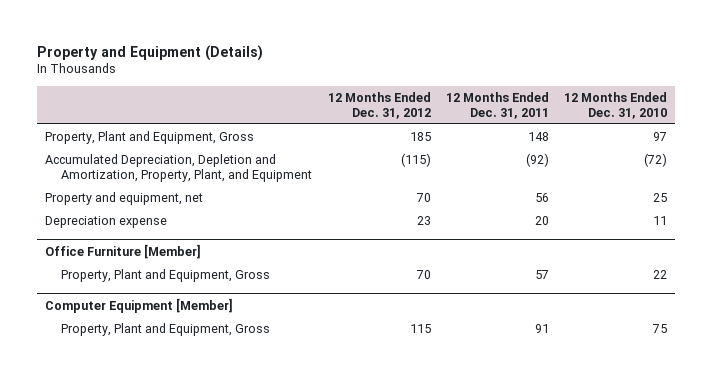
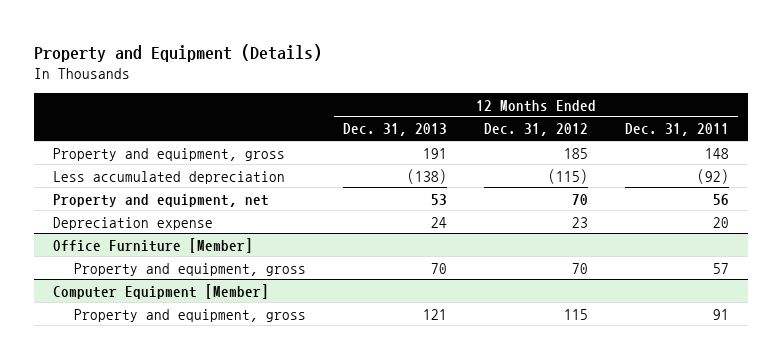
[564,91,668,119] 12 Months Ended Dec. 31, 2010 -> none
none -> [343,123,448,137] Dec. 31, 2013
[44,130,254,144] Property, Plant and Equipment, Gross -> [52,147,285,161] Property and equipment, gross
[44,153,313,183] Accumulated Depreciation, Depletion and Amortization, Property, Plant, and Equipment -> [52,170,285,184] Less accumulated depreciation
[61,268,271,282] Property, Plant and Equipment, Gross -> [74,262,307,276] Property and equipment, gross
[61,322,271,336] Property, Plant and Equipment, Gross -> [74,308,307,322] Property and equipment, gross

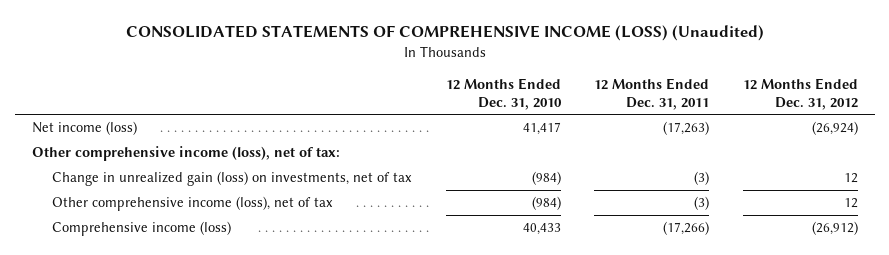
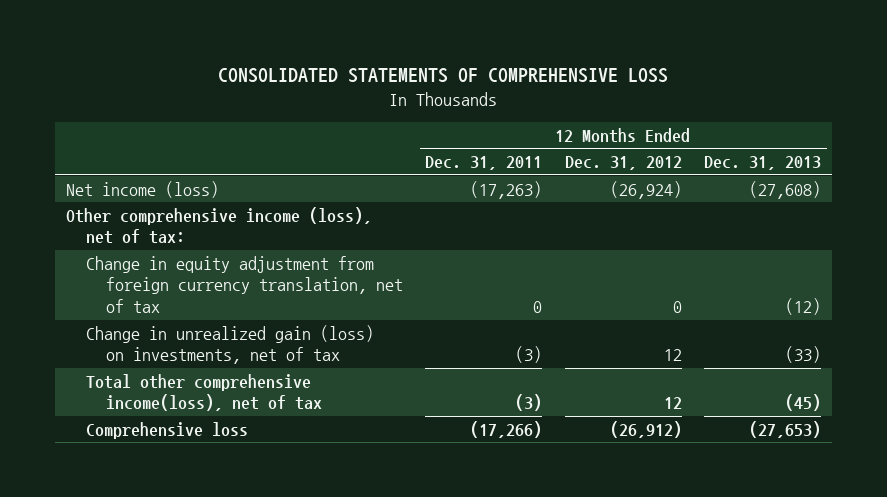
[125,25,764,42] CONSOLIDATED STATEMENTS OF COMPREHENSIVE INCOME (LOSS) (Unaudited) -> [218,68,669,84] CONSOLIDATED STATEMENTS OF COMPREHENSIVE LOSS
[445,77,562,110] 12 Months Ended Dec. 31, 2010 -> none
none -> [704,155,822,170] Dec. 31, 2013
none -> [85,255,403,314] Change in equity adjustment from foreign currency translation, net of tax
[52,196,334,212] Other comprehensive income (loss), net of tax -> [85,373,322,412] Total other comprehensive income(loss), net of tax
[52,221,232,237] Comprehensive income (loss) -> [85,421,248,439] Comprehensive loss

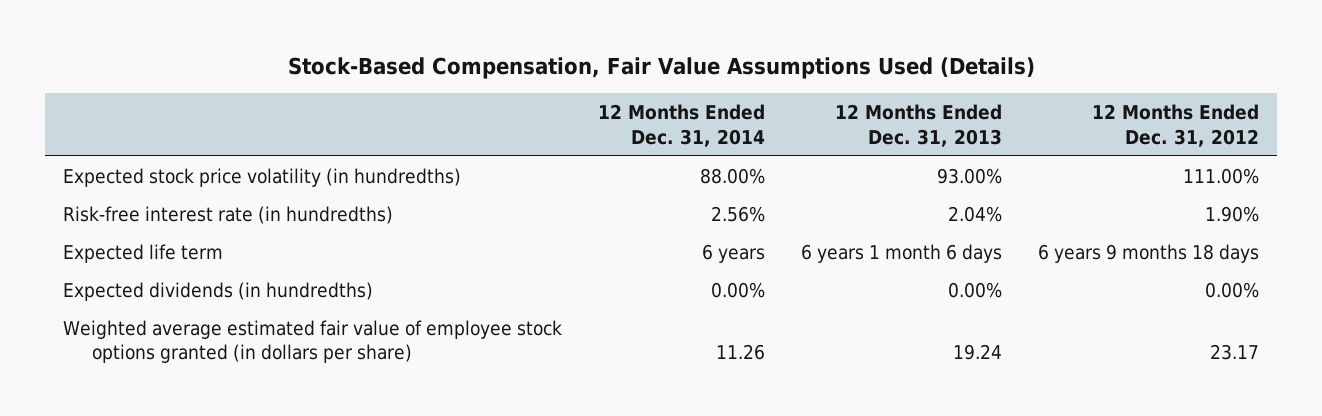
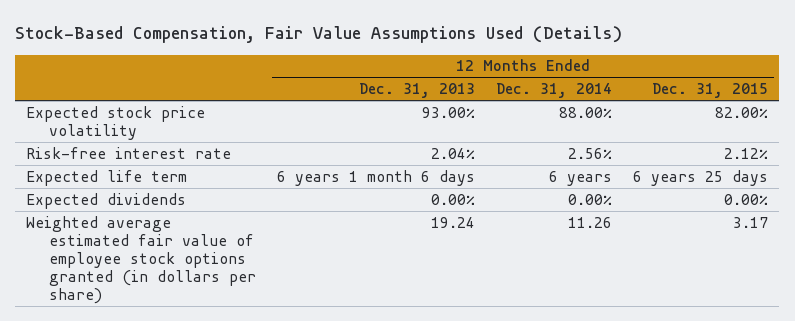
[1092,104,1260,147] 12 Months Ended Dec. 31, 2012 -> none
none -> [652,83,769,99] Dec. 31, 2015
[62,167,461,187] Expected stock price volatility (in hundredths) -> [26,105,206,140] Expected stock price volatility
[62,205,393,224] Risk-free interest rate (in hundredths) -> [26,146,232,159] Risk-free interest rate
[62,281,373,301] Expected dividends (in hundredths) -> [26,192,187,209] Expected dividends

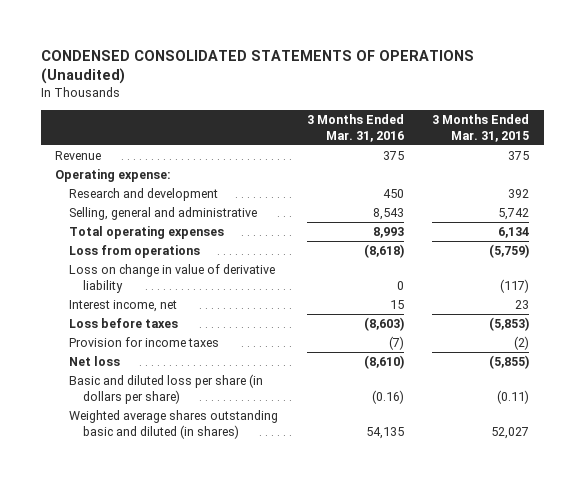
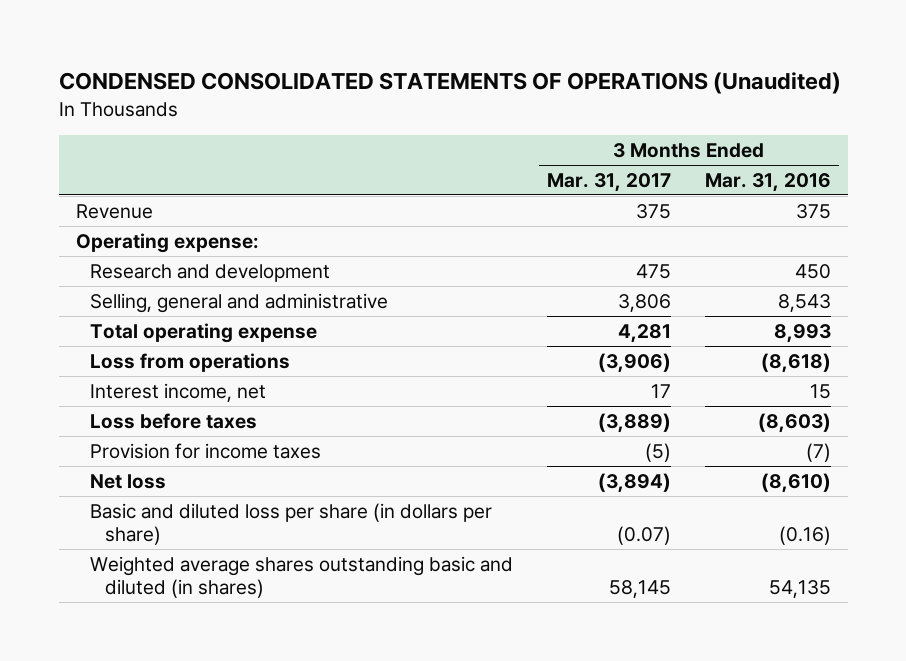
[432,114,530,142] 3 Months Ended Mar. 31, 2015 -> none
none -> [546,173,671,193] Mar. 31, 2017
[69,226,225,240] Total operating expenses -> [90,322,318,343] Total operating expense
[69,264,276,293] Loss on change in value of derivative liability -> none

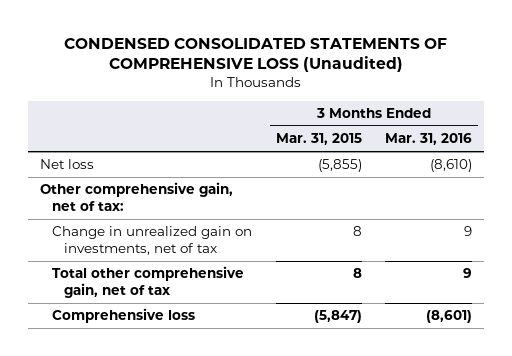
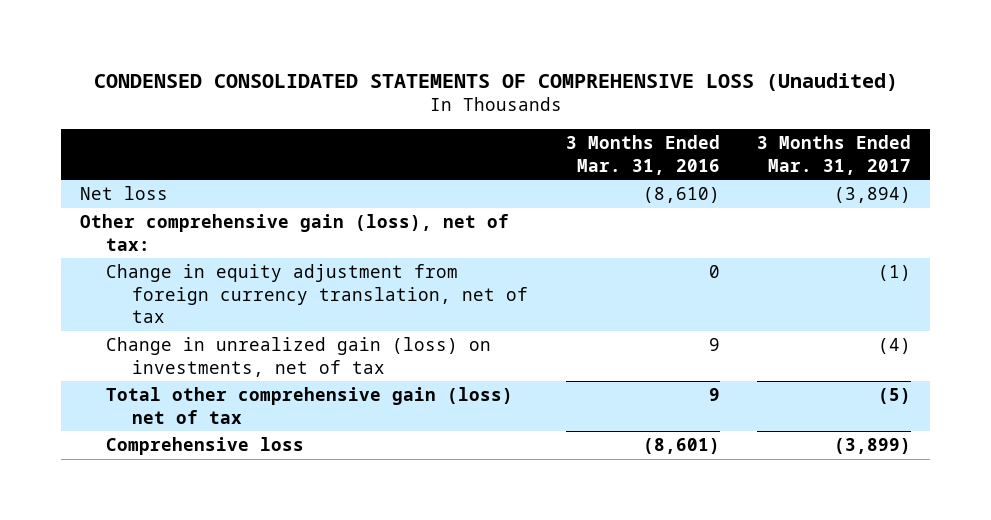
[275,133,362,146] Mar. 31, 2015 -> none
none -> [757,135,912,175] 3 Months Ended Mar. 31, 2017
[40,182,234,211] Other comprehensive gain, net of tax: -> [79,214,509,251] Other comprehensive gain (loss), net of tax:
none -> [105,264,528,323] Change in equity adjustment from foreign currency translation, net of tax
[52,226,253,255] Change in unrealized gain on investments, net of tax -> [105,337,491,377] Change in unrealized gain (loss) on investments, net of tax
[52,266,245,298] Total other comprehensive gain, net of tax -> [105,387,513,424] Total other comprehensive gain (loss) net of tax

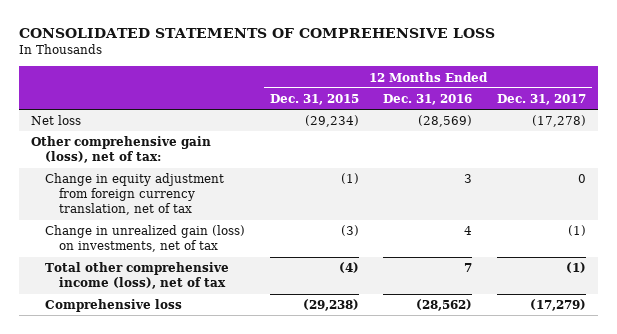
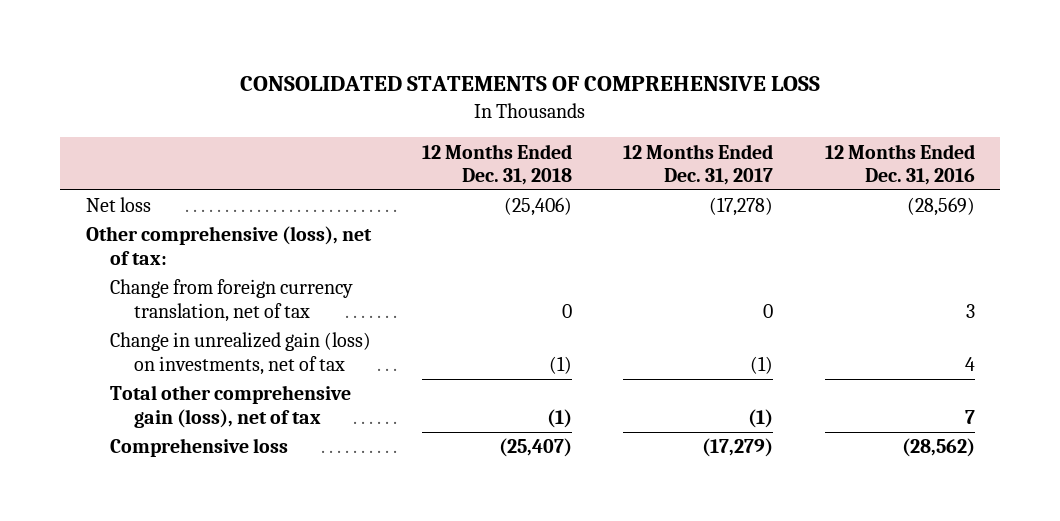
[269,93,359,105] Dec. 31, 2015 -> none
none -> [422,143,573,185] 12 Months Ended Dec. 31, 2018
[31,136,212,164] Other comprehensive gain (loss), net of tax: -> [85,226,372,265] Other comprehensive (loss), net of tax:
[45,173,225,216] Change in equity adjustment from foreign currency translation, net of tax -> [109,279,353,322] Change from foreign currency translation, net of tax
[45,262,230,290] Total other comprehensive income (loss), net of tax -> [109,385,351,428] Total other comprehensive gain (loss), net of tax

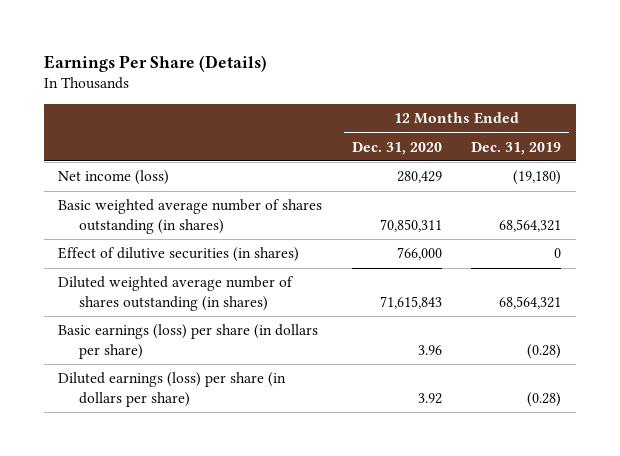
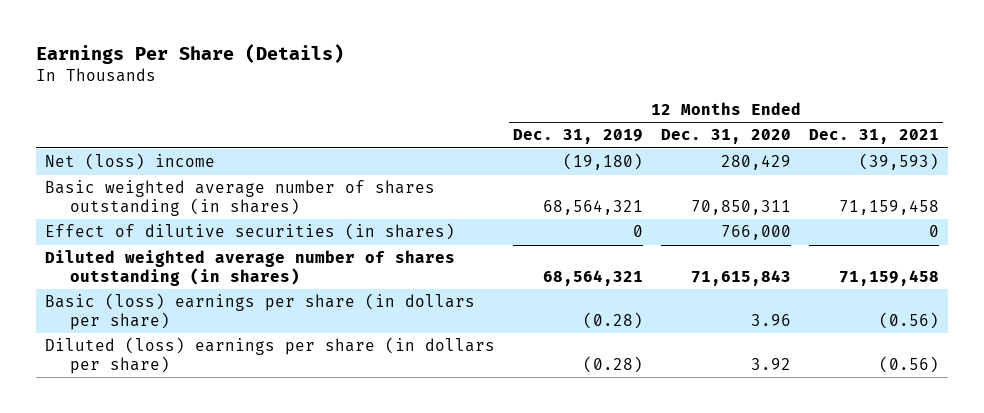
none -> [808,129,939,145] Dec. 31, 2021
[58,170,170,186] Net income (loss) -> [45,153,216,171] Net (loss) income
[58,324,319,360] Basic earnings (loss) per share (in dollars per share) -> [45,293,476,330] Basic (loss) earnings per share (in dollars per share)
[58,372,287,408] Diluted earnings (loss) per share (in dollars per share) -> [45,337,496,374] Diluted (loss) earnings per share (in dollars per share)

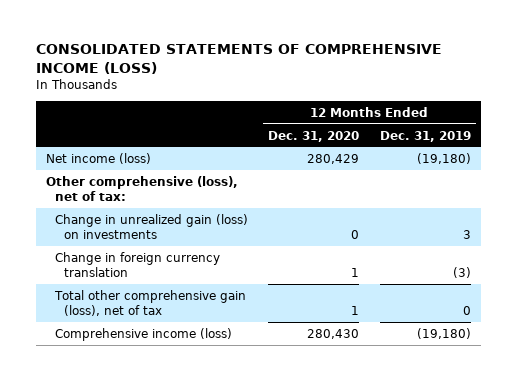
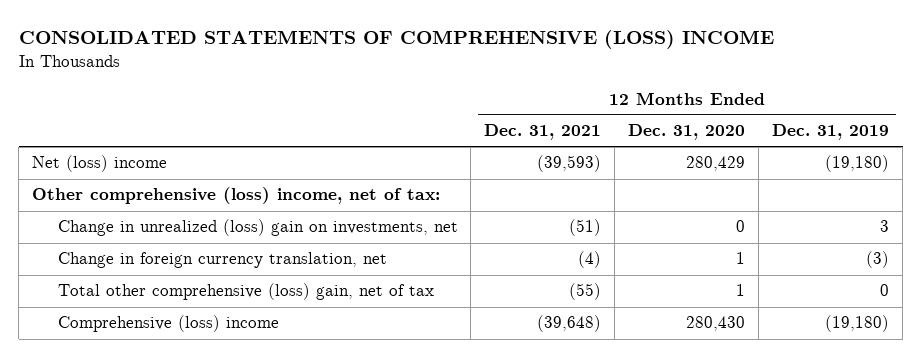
[35,44,442,74] CONSOLIDATED STATEMENTS OF COMPREHENSIVE INCOME (LOSS) -> [18,30,774,50] CONSOLIDATED STATEMENTS OF COMPREHENSIVE (LOSS) INCOME
none -> [484,124,602,141] Dec. 31, 2021
[45,152,151,164] Net income (loss) -> [31,155,167,173] Net (loss) income
[45,175,238,201] Other comprehensive (loss), net of tax: -> [31,187,440,205] Other comprehensive (loss) income, net of tax:
[55,213,249,239] Change in unrealized gain (loss) on investments -> [57,219,458,237] Change in unrealized (loss) gain on investments, net
[55,251,221,277] Change in foreign currency translation -> [57,252,387,269] Change in foreign currency translation, net
[54,289,247,316] Total other comprehensive gain (loss), net of tax -> [57,283,434,301] Total other comprehensive (loss) gain, net of tax
[55,327,233,341] Comprehensive income (loss) -> [57,315,279,333] Comprehensive (loss) income

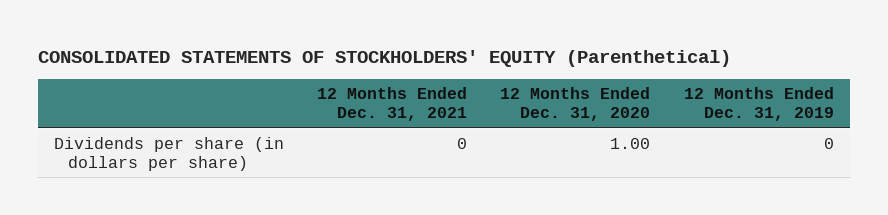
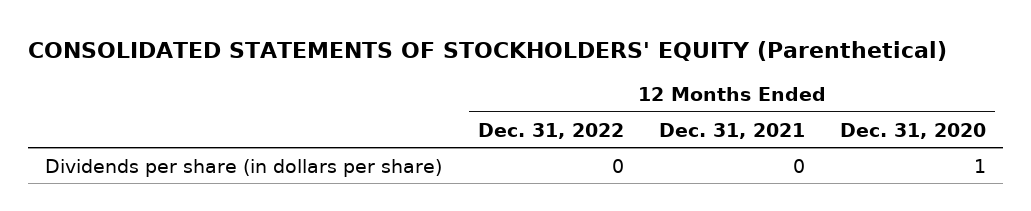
[683,87,834,122] 12 Months Ended Dec. 31, 2019 -> none
none -> [477,122,624,139] Dec. 31, 2022
[610,138,651,150] 1.00 -> [973,158,986,173] 1

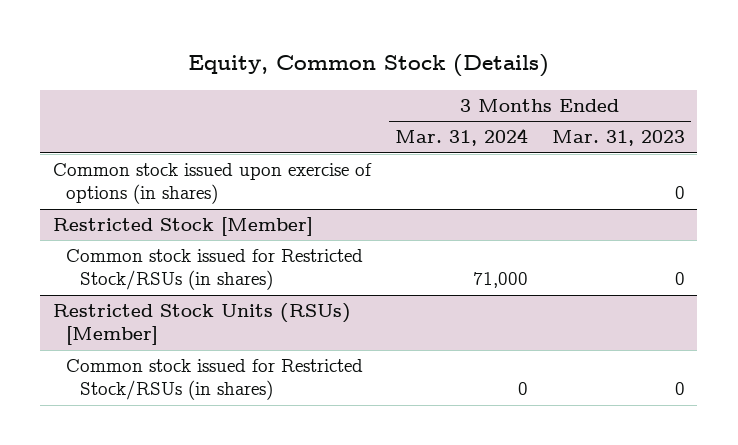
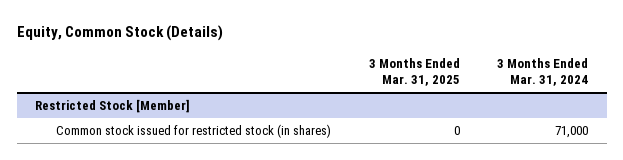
[552,130,686,147] Mar. 31, 2023 -> none
none -> [368,57,460,87] 3 Months Ended Mar. 31, 2025
[52,163,372,205] Common stock issued upon exercise of options (in shares) -> none
[52,303,351,346] Restricted Stock Units (RSUs) [Member] -> none
[66,359,364,401] Common stock issued for Restricted Stock/RSUs (in shares) -> none
[66,249,364,291] Common stock issued for Restricted Stock/RSUs (in shares) -> [56,124,332,139] Common stock issued for restricted stock (in shares)

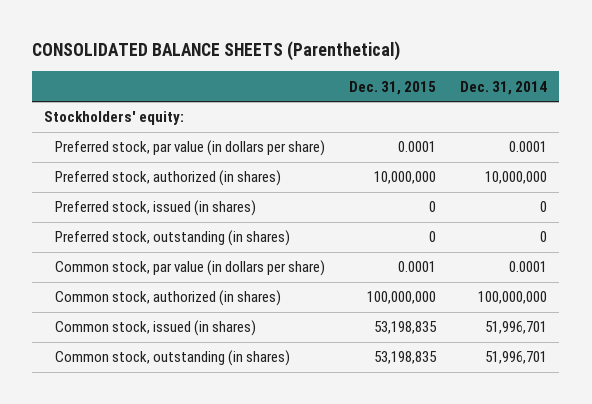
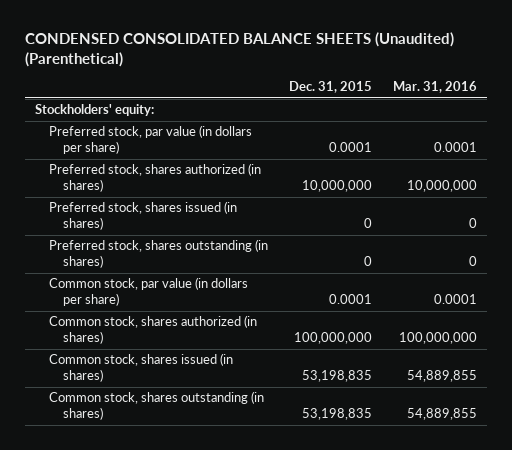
[32,41,401,62] CONSOLIDATED BALANCE SHEETS (Parenthetical) -> [25,32,455,67] CONDENSED CONSOLIDATED BALANCE SHEETS (Unaudited) (Parenthetical)
[460,80,548,95] Dec. 31, 2014 -> none
none -> [392,81,477,94] Mar. 31, 2016
[55,170,282,187] Preferred stock, authorized (in shares) -> [49,163,262,193] Preferred stock, shares authorized (in shares)
[55,200,257,217] Preferred stock, issued (in shares) -> [49,201,238,231] Preferred stock, shares issued (in shares)
[55,230,291,247] Preferred stock, outstanding (in shares) -> [49,239,269,269] Preferred stock, shares outstanding (in shares)
[55,290,282,307] Common stock, authorized (in shares) -> [49,315,258,345] Common stock, shares authorized (in shares)
[55,320,257,337] Common stock, issued (in shares) -> [49,353,234,383] Common stock, shares issued (in shares)
[55,350,291,367] Common stock, outstanding (in shares) -> [49,391,265,421] Common stock, shares outstanding (in shares)

